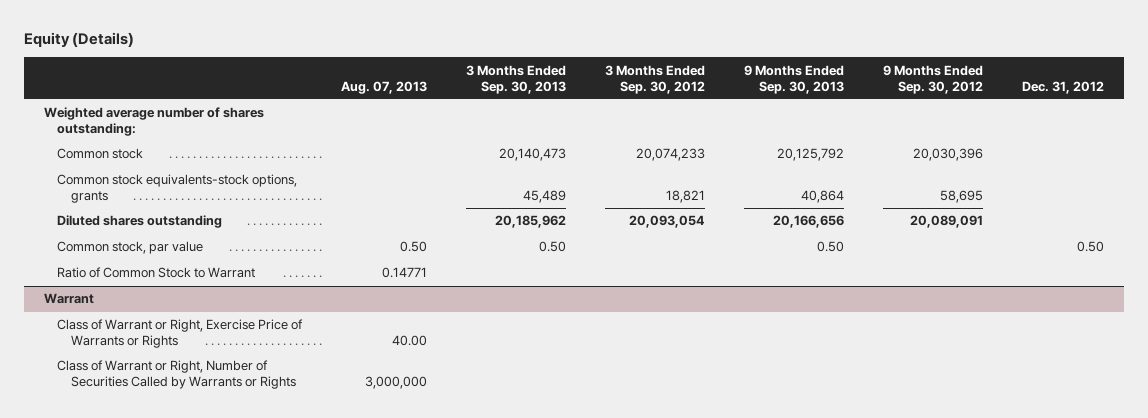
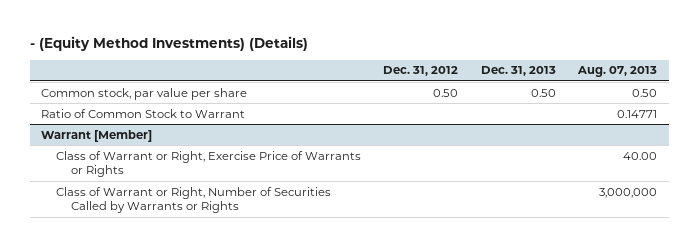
[23,32,134,48] Equity (Details) -> [29,35,308,51] - (Equity Method Investments) (Details)
[466,64,567,94] 3 Months Ended Sep. 30, 2013 -> none
[605,64,706,94] 3 Months Ended Sep. 30, 2012 -> none
[744,64,845,94] 9 Months Ended Sep. 30, 2013 -> none
[883,64,984,94] 9 Months Ended Sep. 30, 2012 -> none
none -> [480,66,556,77] Dec. 31, 2013
[43,107,264,137] Weighted average number of shares outstanding: -> none
[57,148,144,160] Common stock -> none
[57,174,298,204] Common stock equivalents-stock options, grants -> none
[57,215,223,229] Diluted shares outstanding -> none
[57,241,204,255] Common stock, par value -> [41,87,248,100] Common stock, par value per share
[43,293,94,305] Warrant -> [41,129,153,142] Warrant [Member]

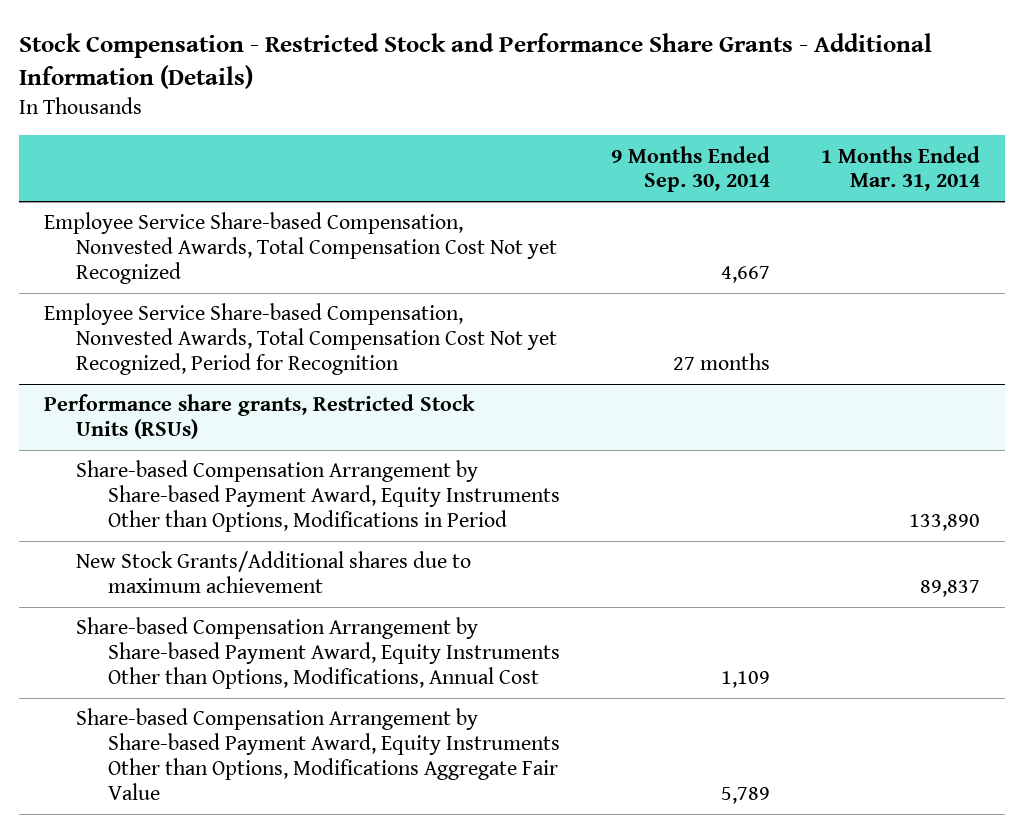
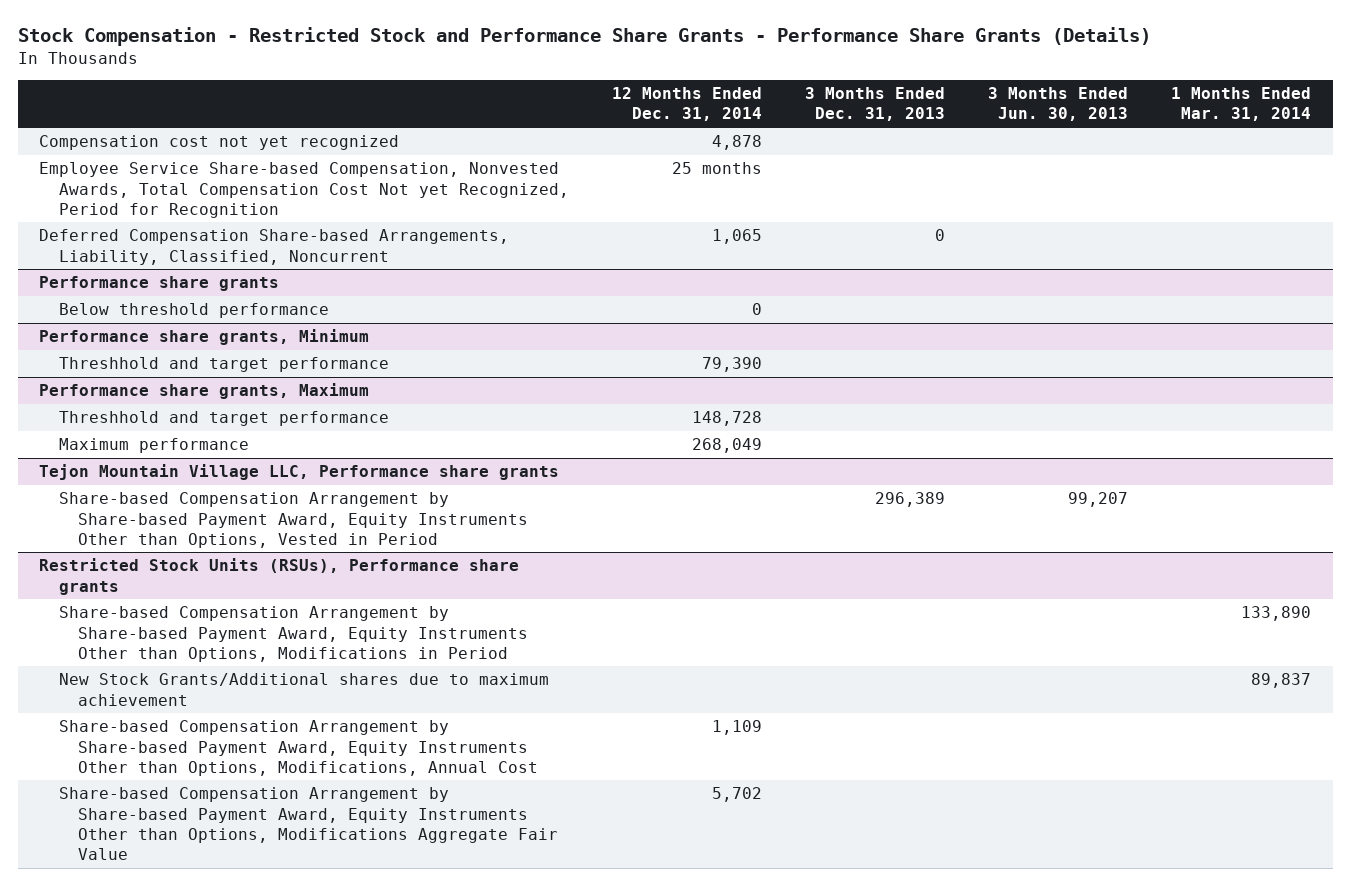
[18,32,932,89] Stock Compensation - Restricted Stock and Performance Share Grants - Additional Information (Details) -> [17,27,1151,47] Stock Compensation - Restricted Stock and Performance Share Grants - Performance Share Grants (Details)
[611,145,771,193] 9 Months Ended Sep. 30, 2014 -> none
none -> [611,87,762,122] 12 Months Ended Dec. 31, 2014
none -> [804,87,945,122] 3 Months Ended Dec. 31, 2013
none -> [987,87,1128,122] 3 Months Ended Jun. 30, 2013
[43,212,558,285] Employee Service Share-based Compensation, Nonvested Awards, Total Compensation Cost Not yet Recognized -> [39,135,400,151] Compensation cost not yet recognized
none -> [39,229,510,265] Deferred Compensation Share-based Arrangements, Liability, Classified, Noncurrent
none -> [39,276,280,292] Performance share grants
none -> [58,303,329,319] Below threshold performance
none -> [39,329,370,346] Performance share grants, Minimum
none -> [58,357,389,373] Threshhold and target performance
none -> [39,383,370,400] Performance share grants, Maximum
none -> [58,411,389,427] Threshhold and target performance
none -> [58,438,249,454] Maximum performance
none -> [39,464,560,481] Tejon Mountain Village LLC, Performance share grants
none -> [58,492,529,548] Share-based Compensation Arrangement by Share-based Payment Award, Equity Instruments Other than Options, Vested in Period
[43,394,475,440] Performance share grants, Restricted Stock Units (RSUs) -> [39,558,520,595] Restricted Stock Units (RSUs), Performance share grants

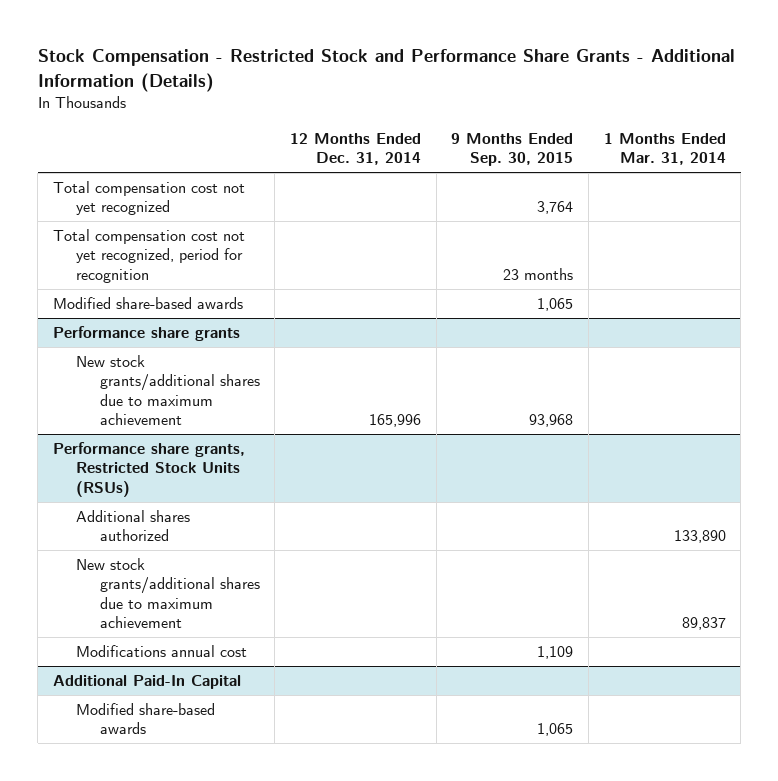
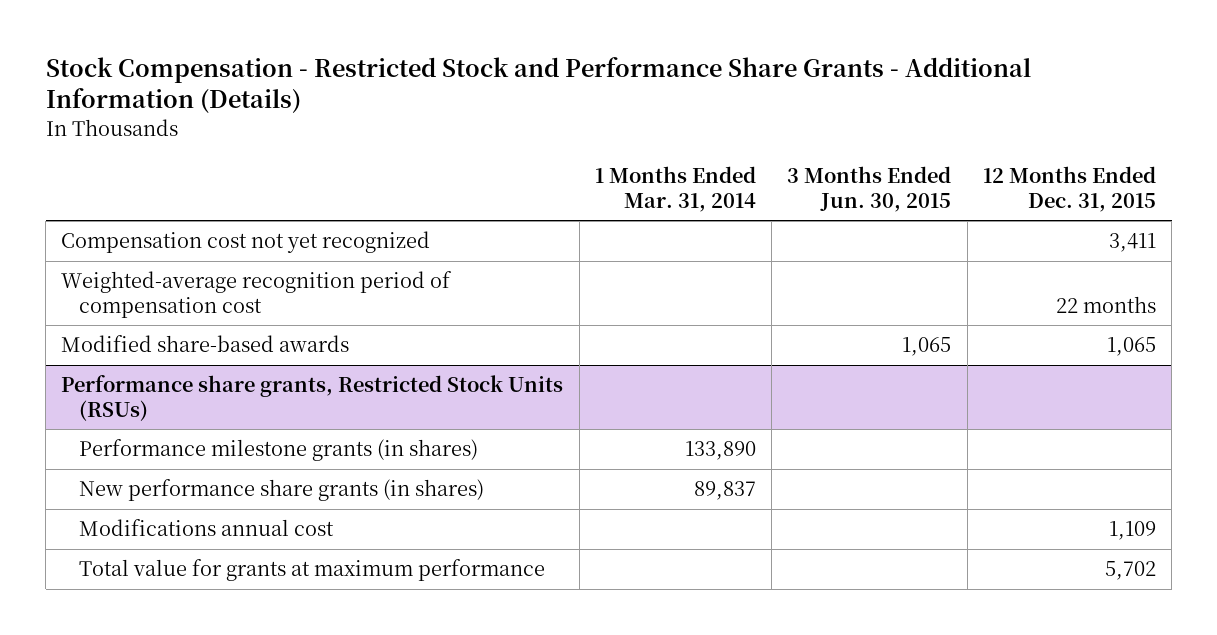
[290,133,422,166] 12 Months Ended Dec. 31, 2014 -> none
[451,133,574,167] 9 Months Ended Sep. 30, 2015 -> none
none -> [787,166,952,212] 3 Months Ended Jun. 30, 2015
none -> [983,166,1157,212] 12 Months Ended Dec. 31, 2015
[52,181,245,216] Total compensation cost not yet recognized -> [61,231,431,254] Compensation cost not yet recognized
[52,229,245,283] Total compensation cost not yet recognized, period for recognition -> [61,271,453,318] Weighted-average recognition period of compensation cost
[52,326,240,342] Performance share grants -> none
[76,355,260,425] New stock grants/additional shares due to maximum achievement -> none
[76,510,191,542] Additional shares authorized -> [78,439,478,462] Performance milestone grants (in shares)
[76,558,260,628] New stock grants/additional shares due to maximum achievement -> [78,479,484,502] New performance share grants (in shares)
[52,675,241,690] Additional Paid-In Capital -> none
[76,703,216,735] Modified share-based awards -> none
none -> [78,559,545,582] Total value for grants at maximum performance

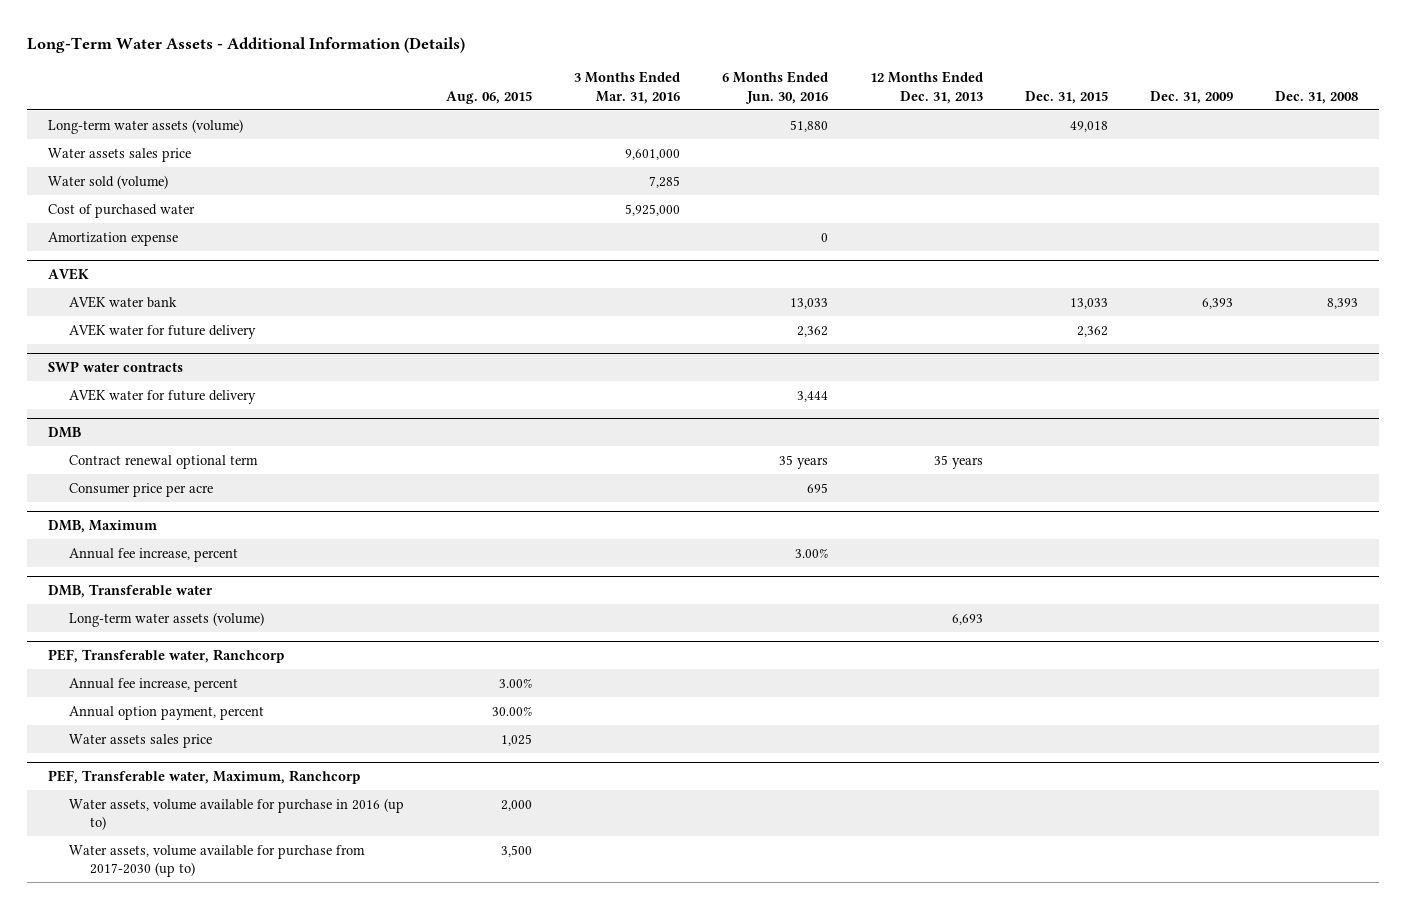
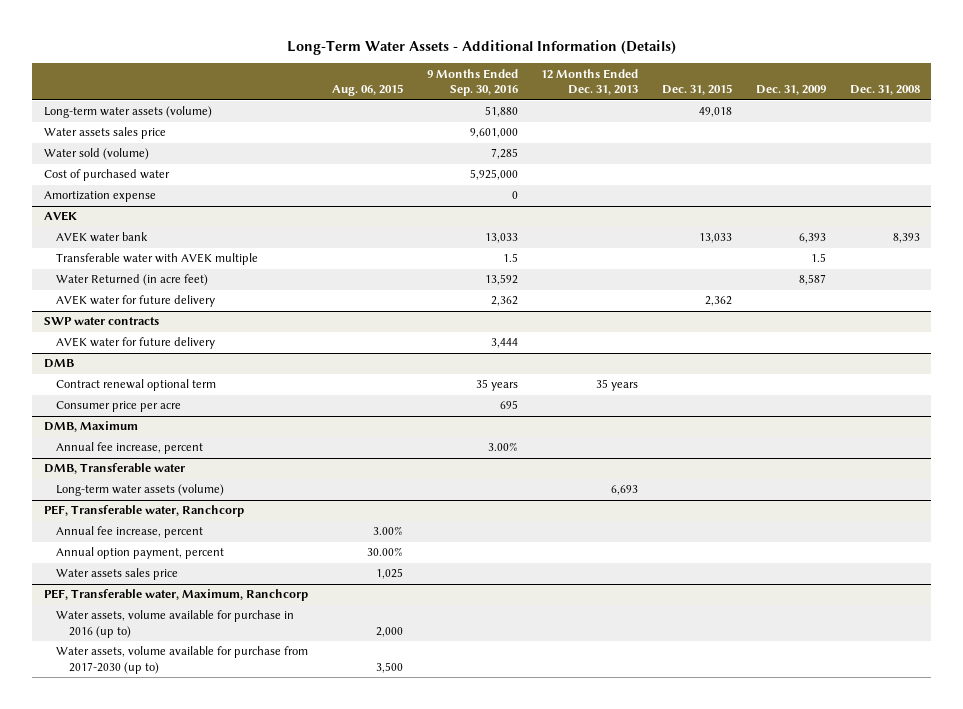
[574,71,681,104] 3 Months Ended Mar. 31, 2016 -> none
[721,71,828,104] 6 Months Ended Jun. 30, 2016 -> none
none -> [426,68,518,97] 9 Months Ended Sep. 30, 2016
none -> [56,253,259,266] Transferable water with AVEK multiple
none -> [56,274,209,287] Water Returned (in acre feet)

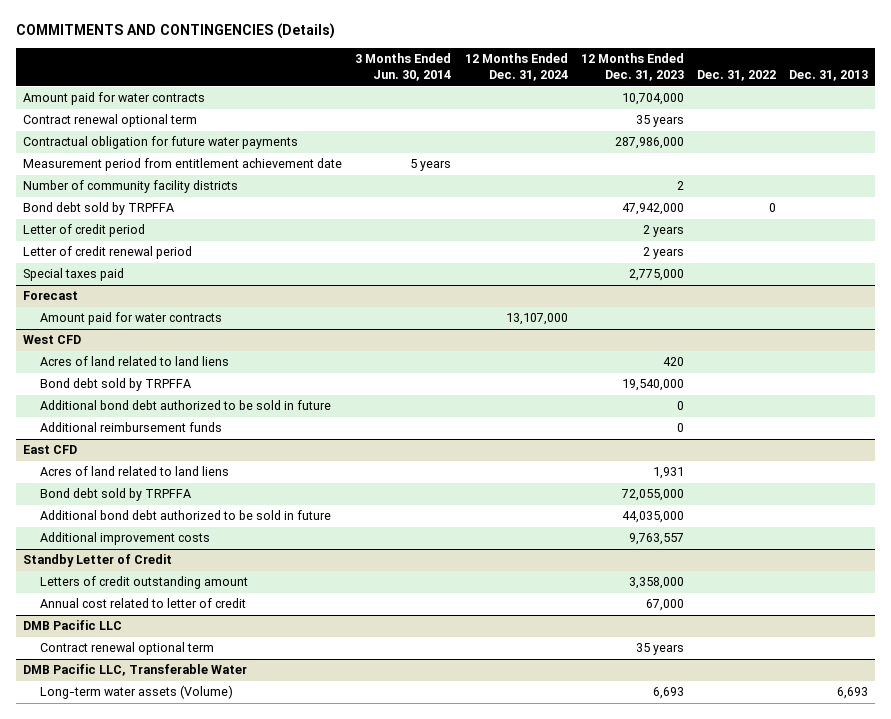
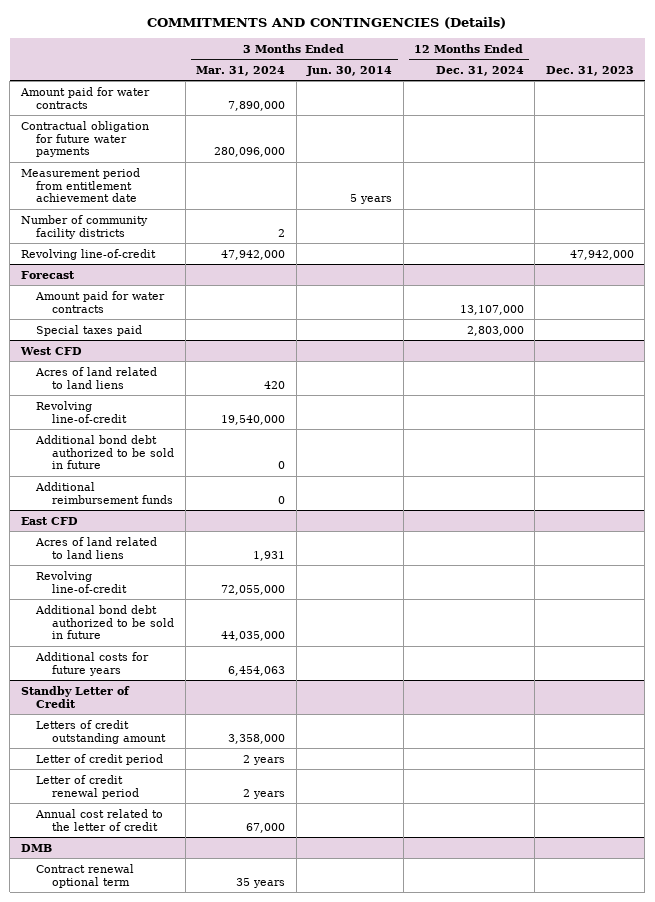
[580,53,684,81] 12 Months Ended Dec. 31, 2023 -> none
[697,69,777,81] Dec. 31, 2022 -> none
[789,69,869,81] Dec. 31, 2013 -> none
none -> [196,65,286,76] Mar. 31, 2024
none -> [545,65,634,76] Dec. 31, 2023
[22,114,197,128] Contract renewal optional term -> none
[22,224,145,238] Letter of credit period -> none
[22,246,192,260] Letter of credit renewal period -> none
[22,268,124,282] Special taxes paid -> none
[22,202,174,216] Bond debt sold by TRPFFA -> [20,248,156,260] Revolving line-of-credit
none -> [36,324,143,336] Special taxes paid
[40,378,192,392] Bond debt sold by TRPFFA -> [36,400,128,423] Revolving line-of-credit
[40,488,192,502] Bond debt sold by TRPFFA -> [36,570,128,593] Revolving line-of-credit
[40,532,211,546] Additional improvement costs -> [35,651,150,676] Additional costs for future years
none -> [36,753,164,765] Letter of credit period
none -> [36,774,140,799] Letter of credit renewal period
[40,598,247,609] Annual cost related to letter of credit -> [35,808,164,831] Annual cost related to the letter of credit
[22,620,122,631] DMB Pacific LLC -> [20,843,52,852] DMB
[22,664,247,677] DMB Pacific LLC, Transferable Water -> none
[40,685,234,700] Long-term water assets (Volume) -> none

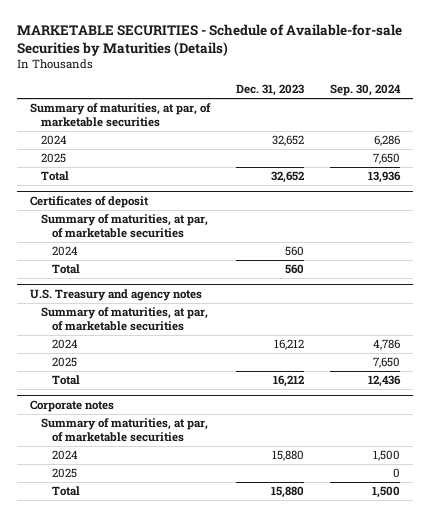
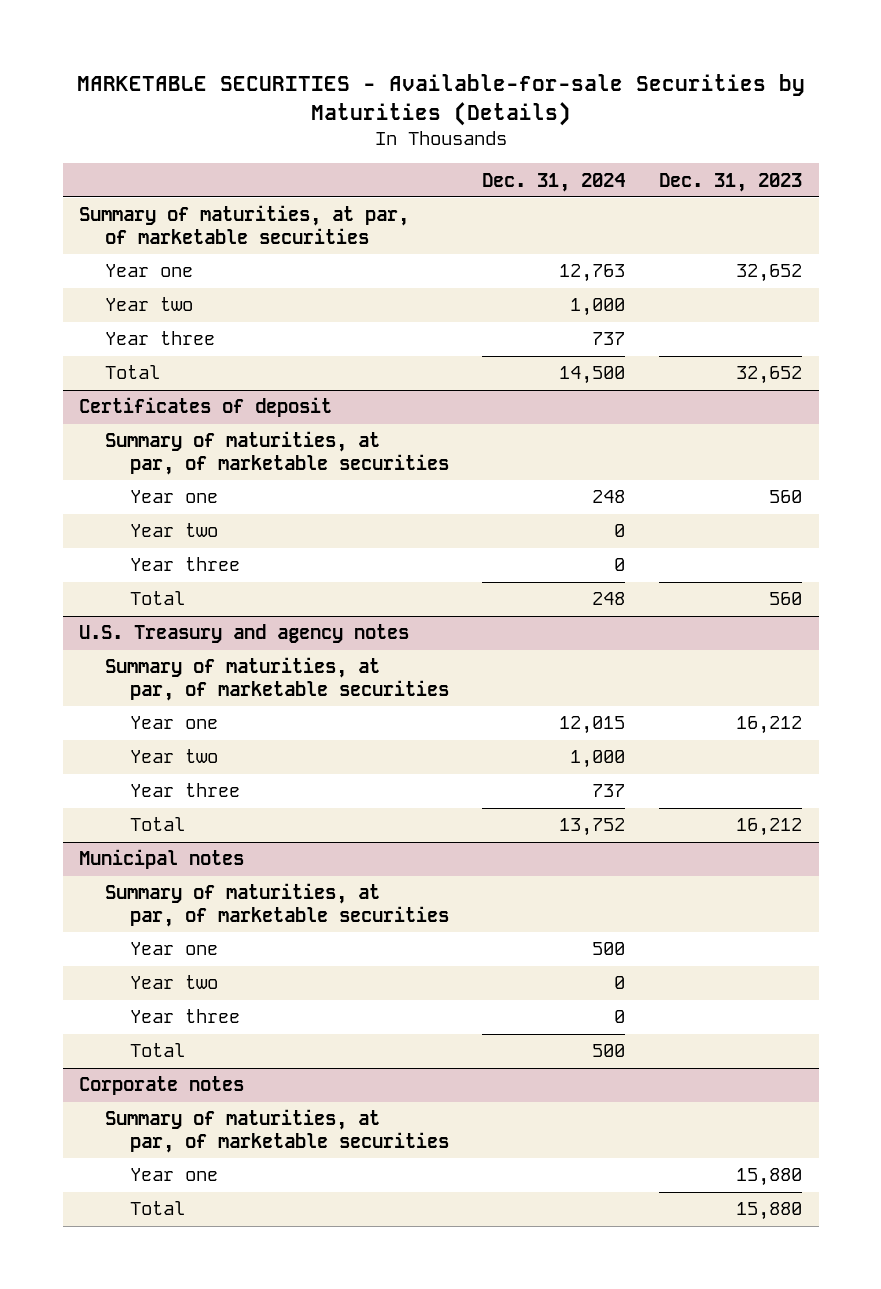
[16,23,402,56] MARKETABLE SECURITIES - Schedule of Available-for-sale Securities by Maturities (Details) -> [76,74,805,127] MARKETABLE SECURITIES - Available-for-sale Securities by Maturities (Details)
[329,84,401,97] Sep. 30, 2024 -> none
none -> [482,172,626,192] Dec. 31, 2024
[40,135,67,146] 2024 -> [104,264,193,278] Year one
[40,153,66,164] 2025 -> [104,297,193,312] Year two
none -> [104,331,215,346] Year three
[51,246,78,257] 2024 -> [129,490,218,504] Year one
none -> [129,523,218,538] Year two
none -> [129,557,240,572] Year three
[51,339,78,350] 2024 -> [129,716,218,730] Year one
[51,357,77,368] 2025 -> [129,749,218,764] Year two
none -> [129,783,240,798] Year three
none -> [79,849,245,870] Municipal notes
none -> [104,883,449,927] Summary of maturities, at par, of marketable securities
none -> [129,942,218,956] Year one
none -> [129,975,218,990] Year two
none -> [129,1009,240,1024] Year three
none -> [129,1043,185,1058] Total
[51,468,77,479] 2025 -> none
[51,450,78,461] 2024 -> [129,1168,218,1182] Year one

